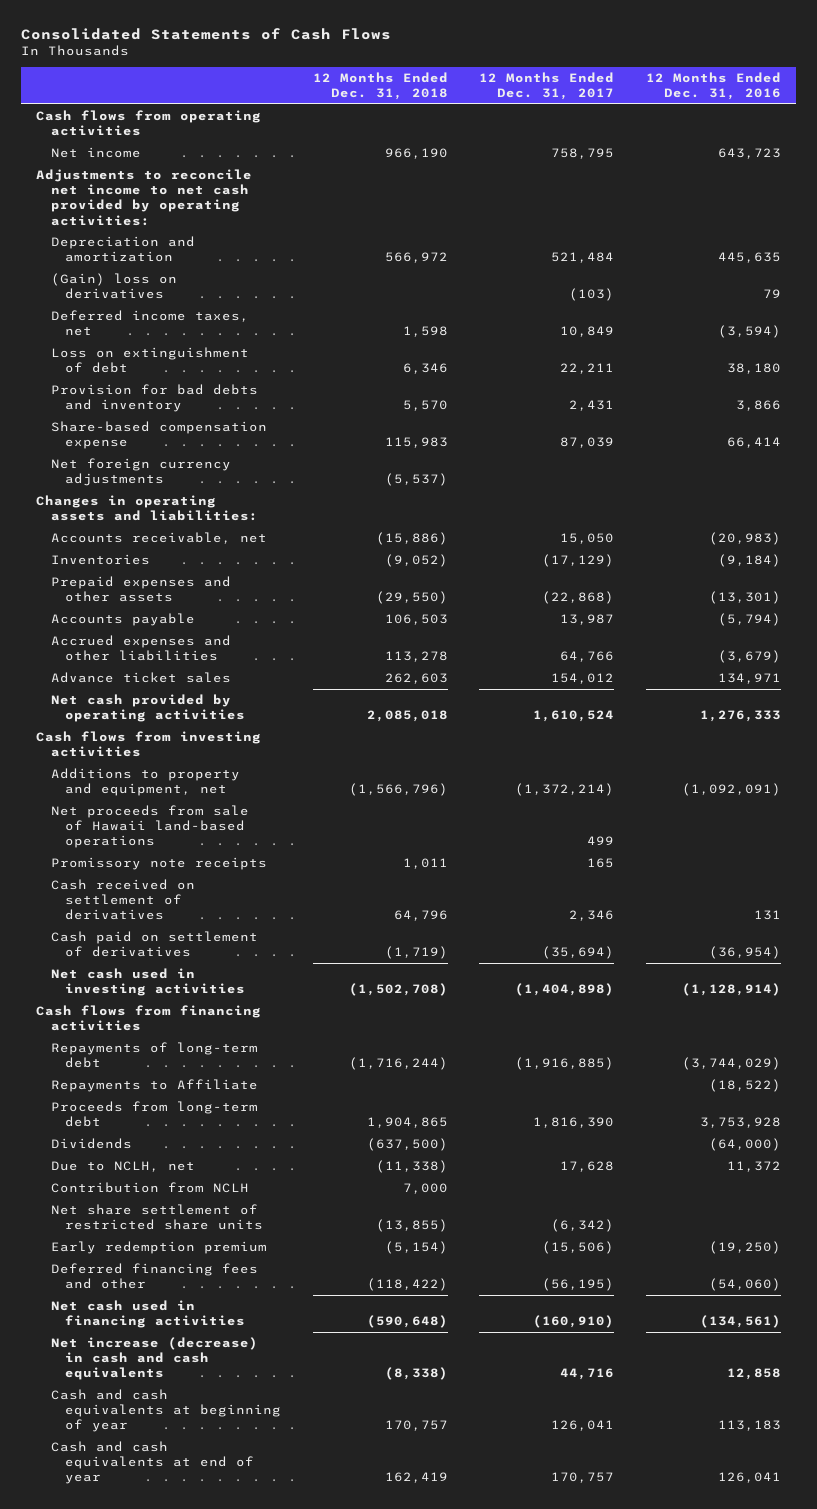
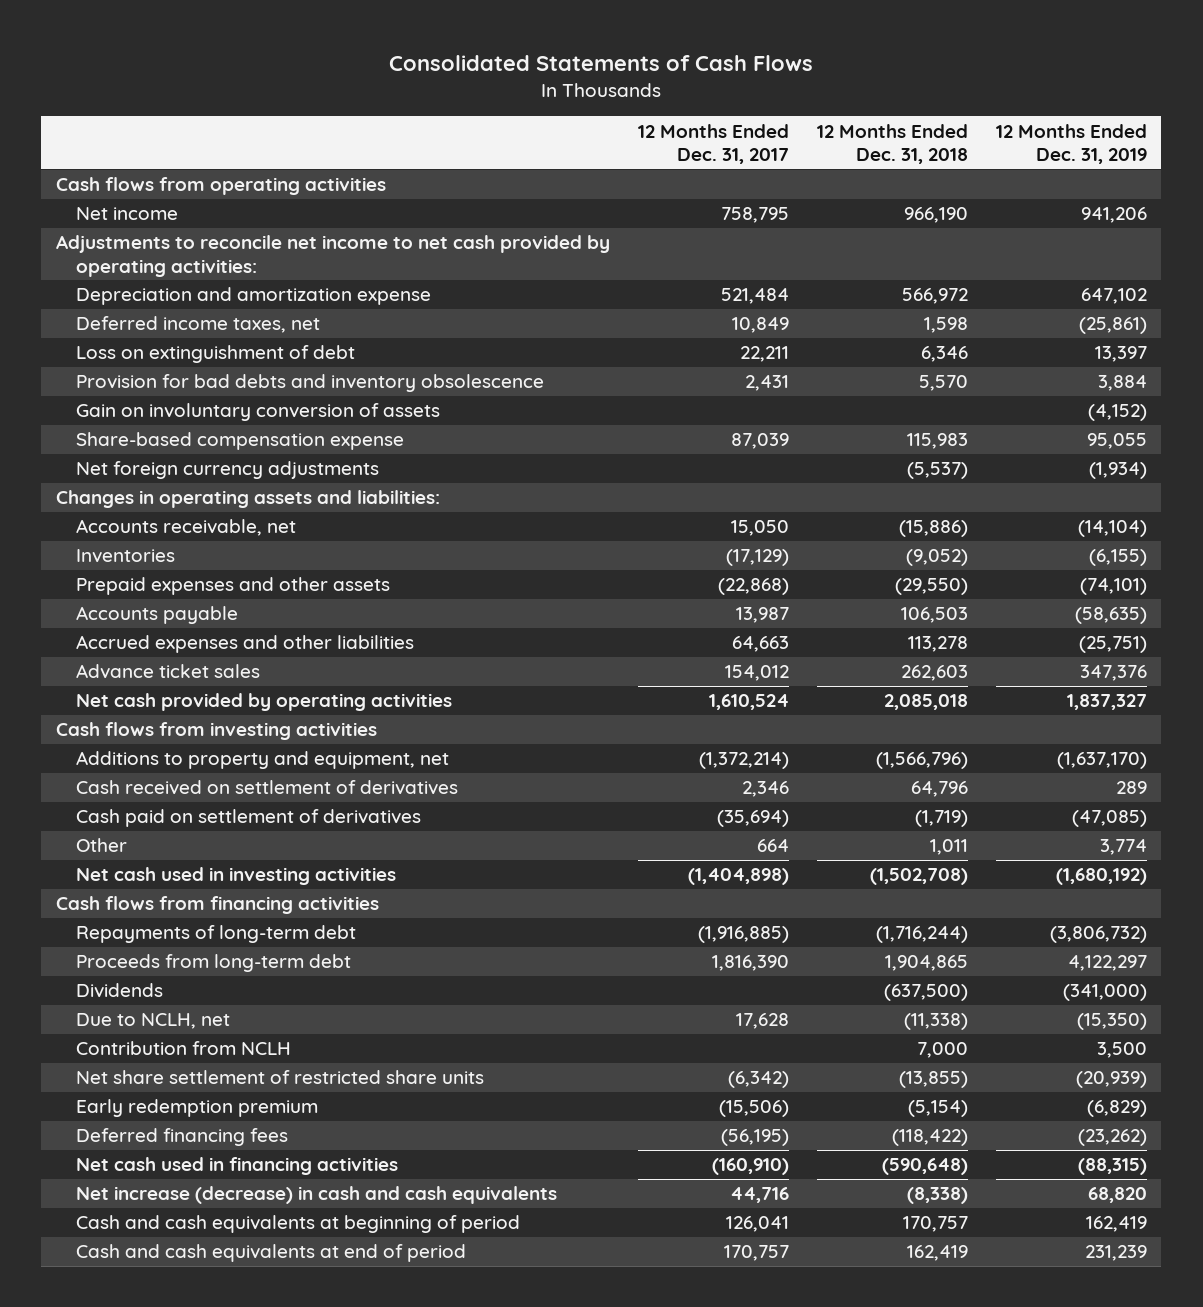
[645,71,781,101] 12 Months Ended Dec. 31, 2016 -> none
none -> [995,123,1147,165] 12 Months Ended Dec. 31, 2019
[50,273,177,300] (Gain) loss on derivatives -> none
[50,236,195,263] Depreciation and amortization -> [76,287,432,306] Depreciation and amortization expense
[50,384,258,413] Provision for bad debts and inventory -> [76,374,545,393] Provision for bad debts and inventory obsolescence
none -> [76,403,441,422] Gain on involuntary conversion of assets
[560,651,615,663] 64,766 -> [731,636,789,653] 64,663
[50,805,249,849] Net proceeds from sale of Hawaii land-based operations -> none
[50,857,267,871] Promissory note receipts -> none
none -> [76,838,128,853] Other
[50,1079,258,1093] Repayments to Affiliate -> none
[50,1263,258,1290] Deferred financing fees and other -> [76,1128,289,1147] Deferred financing fees
[50,1389,282,1433] Cash and cash equivalents at beginning of year -> [76,1215,521,1234] Cash and cash equivalents at beginning of period
[50,1441,255,1485] Cash and cash equivalents at end of year -> [76,1244,467,1263] Cash and cash equivalents at end of period

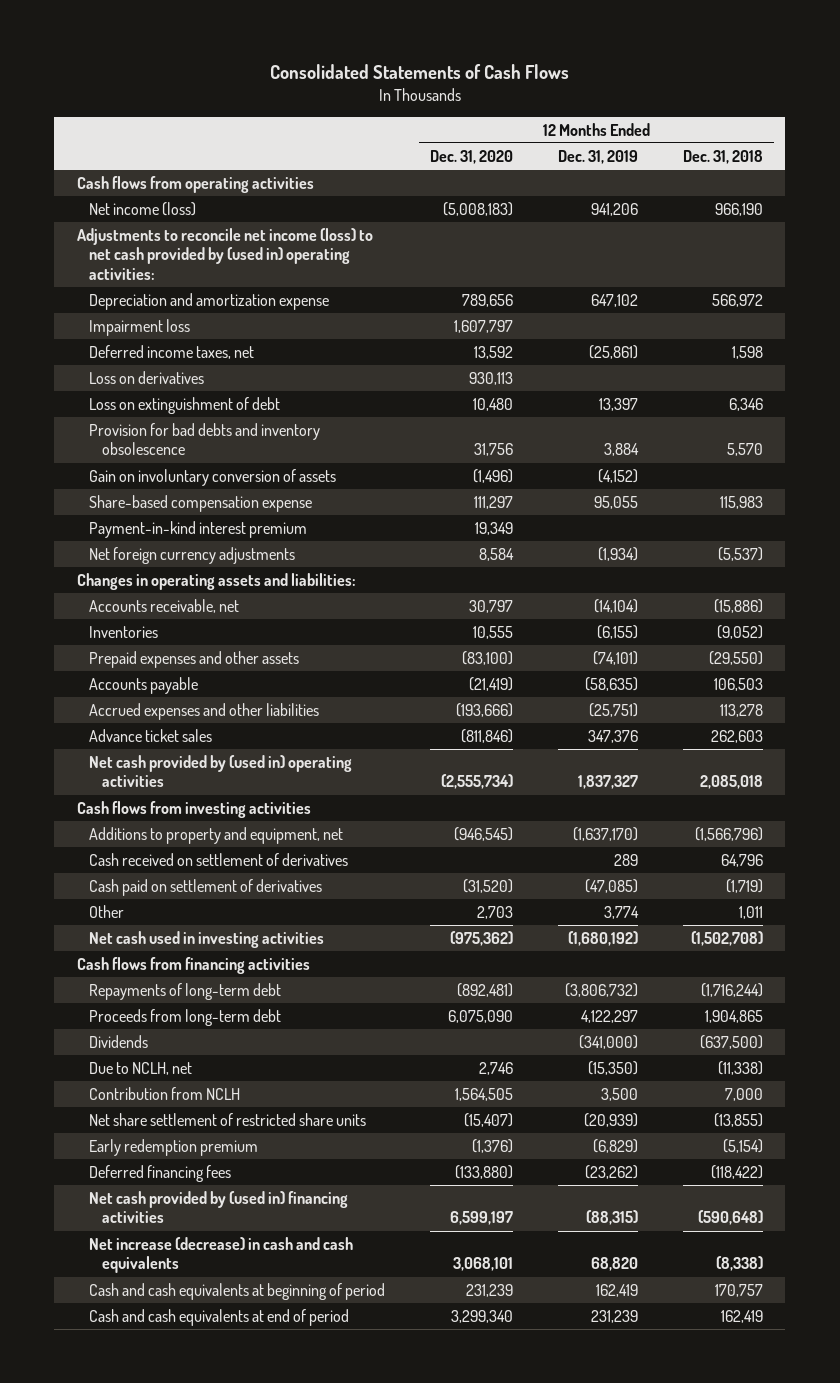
[637,123,789,165] 12 Months Ended Dec. 31, 2017 -> none
none -> [430,149,514,164] Dec. 31, 2020
[76,207,179,221] Net income -> [89,201,197,216] Net income (loss)
[55,235,610,277] Adjustments to reconcile net income to net cash provided by operating activities: -> [76,227,373,280] Adjustments to reconcile net income (loss) to net cash provided by (used in) operating activities:
none -> [89,318,191,336] Impairment loss
none -> [89,370,205,384] Loss on derivatives
none -> [89,520,308,538] Payment-in-kind interest premium
[76,693,453,712] Net cash provided by operating activities -> [89,754,353,788] Net cash provided by (used in) operating activities
[76,1157,399,1176] Net cash used in financing activities -> [89,1190,349,1224] Net cash provided by (used in) financing activities

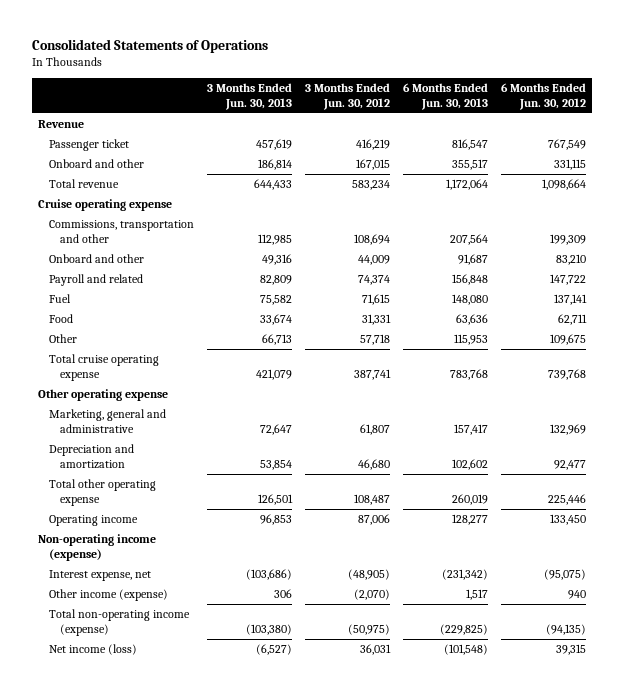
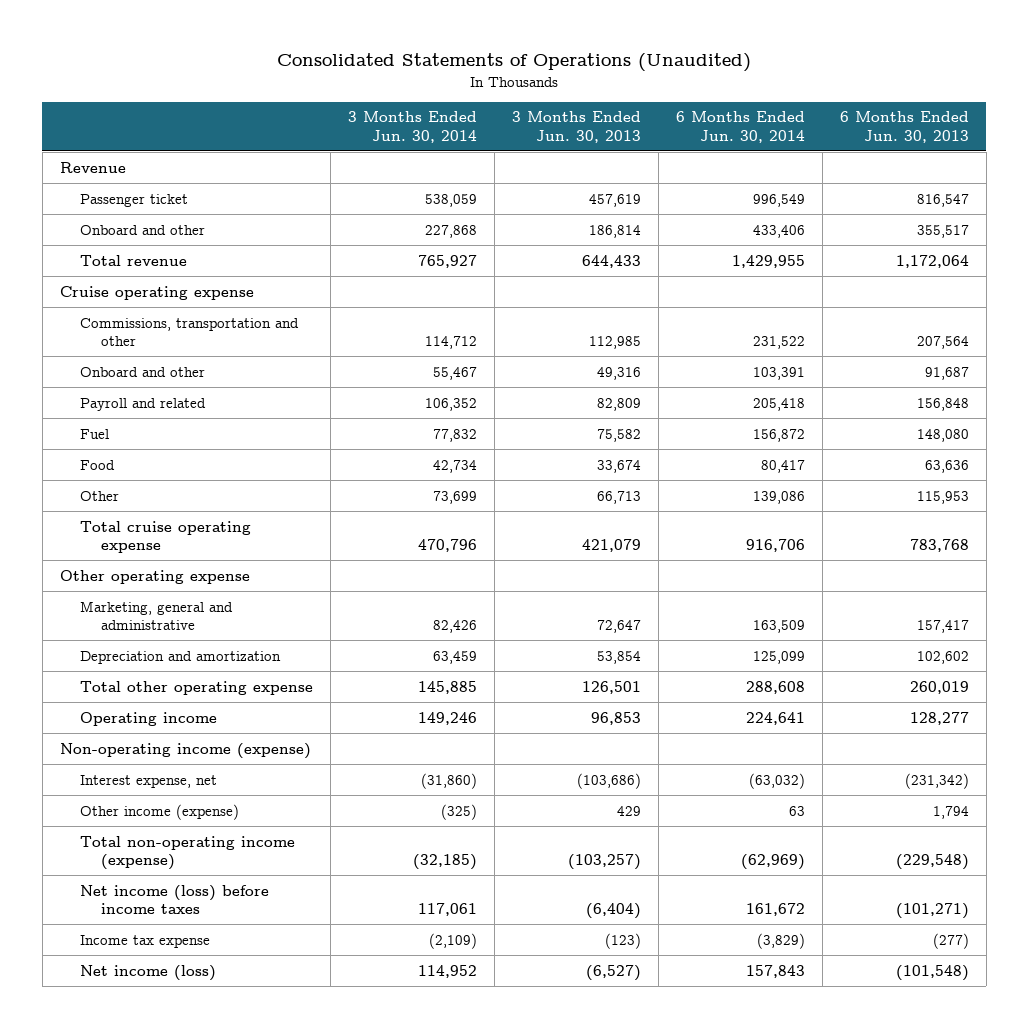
[31,39,268,54] Consolidated Statements of Operations -> [277,52,752,72] Consolidated Statements of Operations (Unaudited)
[304,83,390,110] 3 Months Ended Jun. 30, 2012 -> none
[500,83,586,110] 6 Months Ended Jun. 30, 2012 -> none
none -> [348,111,478,143] 3 Months Ended Jun. 30, 2014
none -> [675,111,805,143] 6 Months Ended Jun. 30, 2014
[273,589,292,599] 306 -> [616,805,641,816] 429
[465,589,488,601] 1,517 -> [932,805,969,819] 1,794
[245,623,292,635] (103,380) -> [567,854,641,871] (103,257)
[439,623,488,635] (229,825) -> [895,854,969,871] (229,548)
none -> [80,884,270,915] Net income (loss) before income taxes
none -> [80,934,211,948] Income tax expense

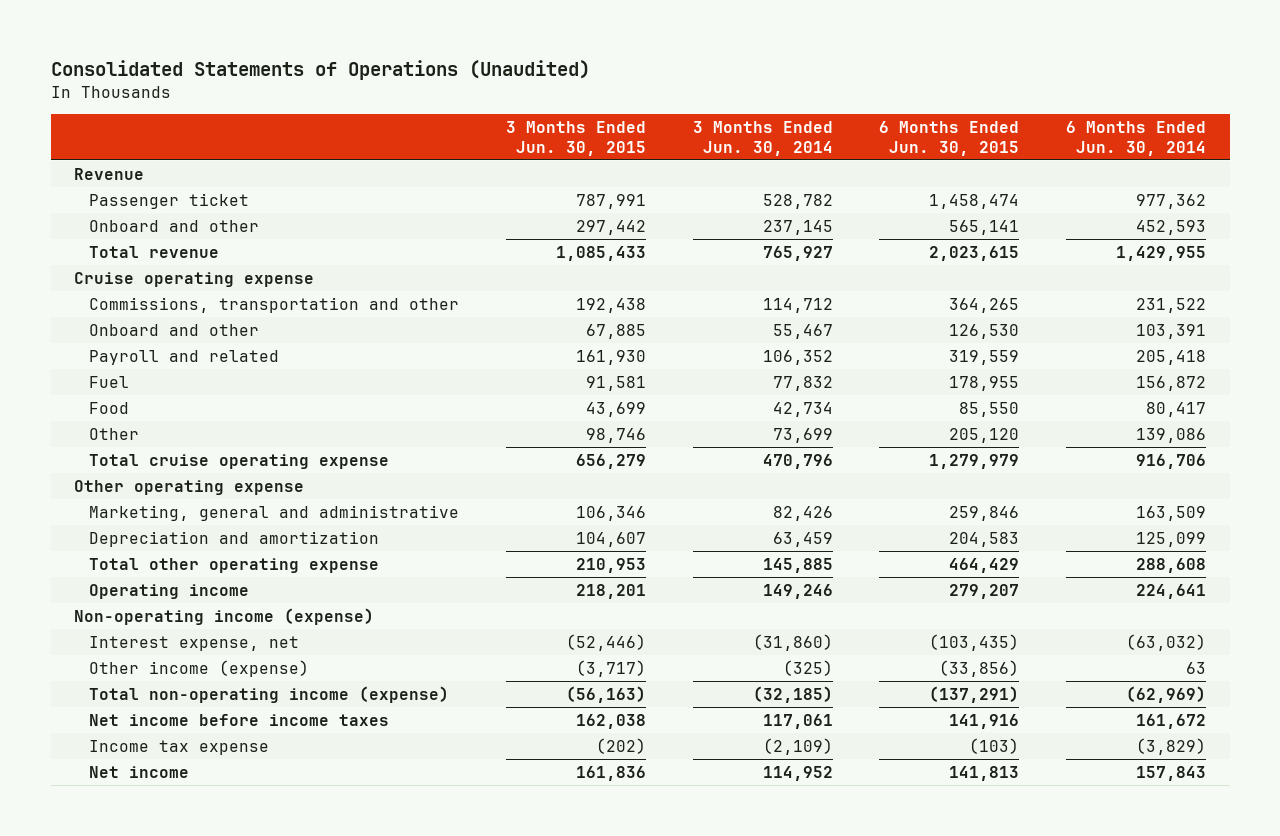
[511,111,641,143] 3 Months Ended Jun. 30, 2013 -> none
[839,111,969,143] 6 Months Ended Jun. 30, 2013 -> none
none -> [505,120,646,156] 3 Months Ended Jun. 30, 2015
none -> [879,120,1020,156] 6 Months Ended Jun. 30, 2015
[425,193,478,207] 538,059 -> [762,194,833,210] 528,782
[752,193,805,207] 996,549 -> [1136,194,1207,210] 977,362
[425,224,478,238] 227,868 -> [762,220,833,236] 237,145
[752,224,805,238] 433,406 -> [1136,220,1207,236] 452,593
[80,884,270,915] Net income (loss) before income taxes -> [89,714,390,727] Net income before income taxes
[80,964,217,981] Net income (loss) -> [89,766,190,779] Net income

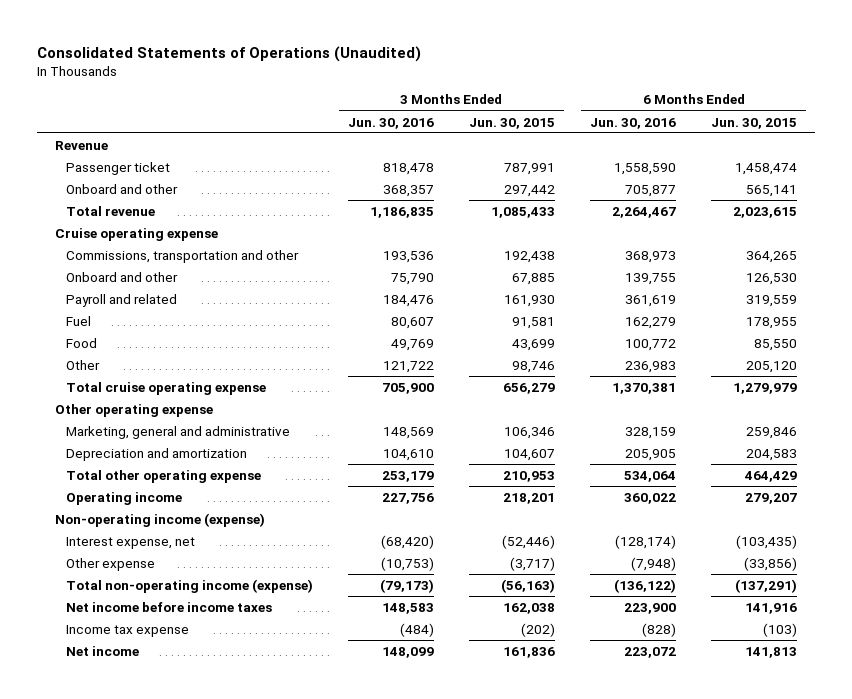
[692,120,833,156] 3 Months Ended Jun. 30, 2014 -> none
[1066,120,1207,156] 6 Months Ended Jun. 30, 2014 -> none
none -> [347,117,434,129] Jun. 30, 2016
none -> [590,117,677,129] Jun. 30, 2016
[89,660,310,678] Other income (expense) -> [65,557,155,571] Other expense

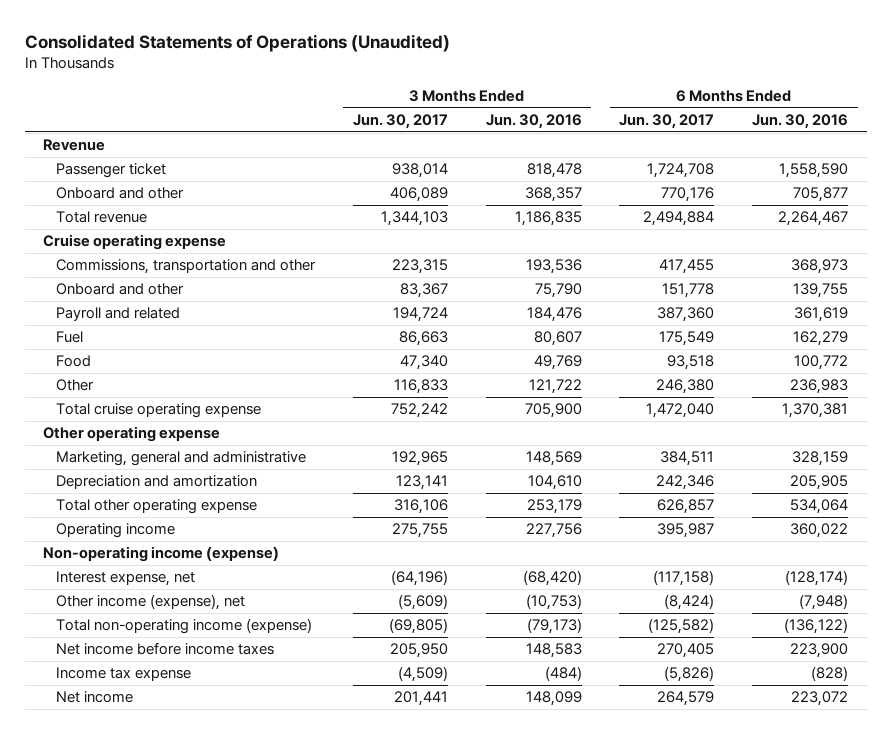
[469,117,556,129] Jun. 30, 2015 -> none
[711,117,798,129] Jun. 30, 2015 -> none
none -> [352,114,448,130] Jun. 30, 2017
none -> [619,114,715,130] Jun. 30, 2017
[65,557,155,571] Other expense -> [56,594,246,611] Other income (expense), net

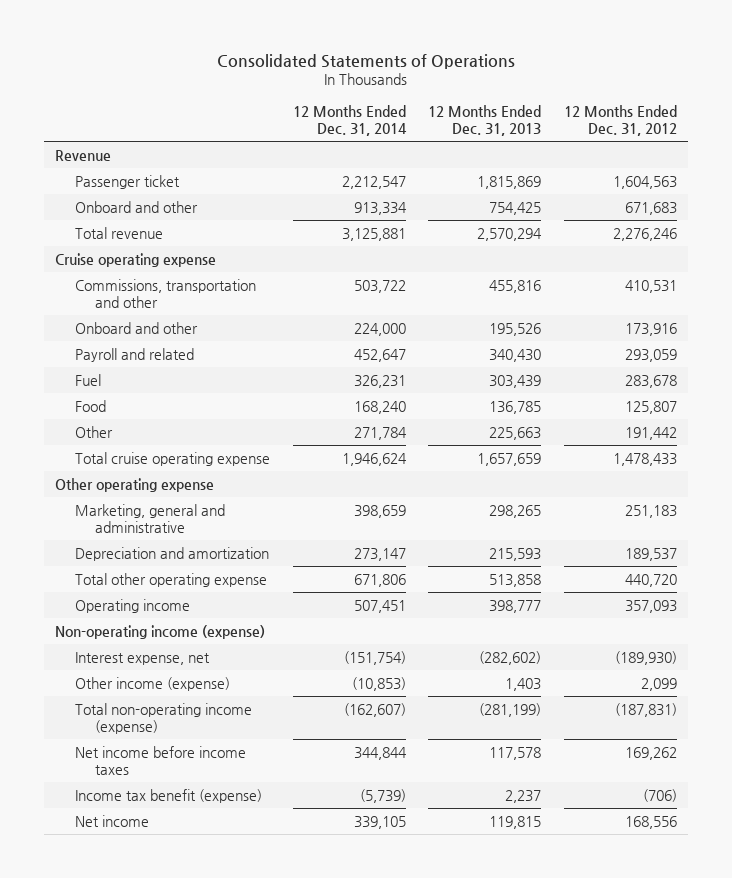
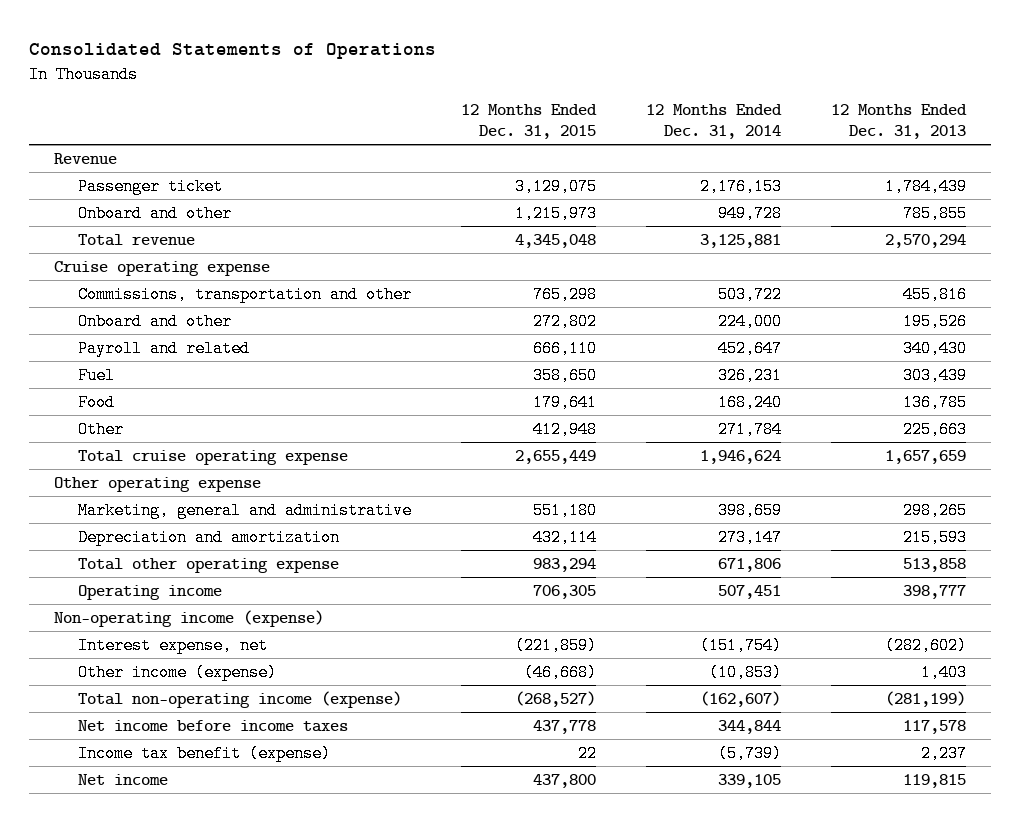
[563,104,677,136] 12 Months Ended Dec. 31, 2012 -> none
none -> [461,103,598,139] 12 Months Ended Dec. 31, 2015
[341,175,406,189] 2,212,547 -> [700,177,783,195] 2,176,153
[477,175,542,189] 1,815,869 -> [885,177,968,195] 1,784,439
[353,201,407,215] 913,334 -> [718,204,783,222] 949,728
[489,201,542,215] 754,425 -> [903,204,968,222] 785,855

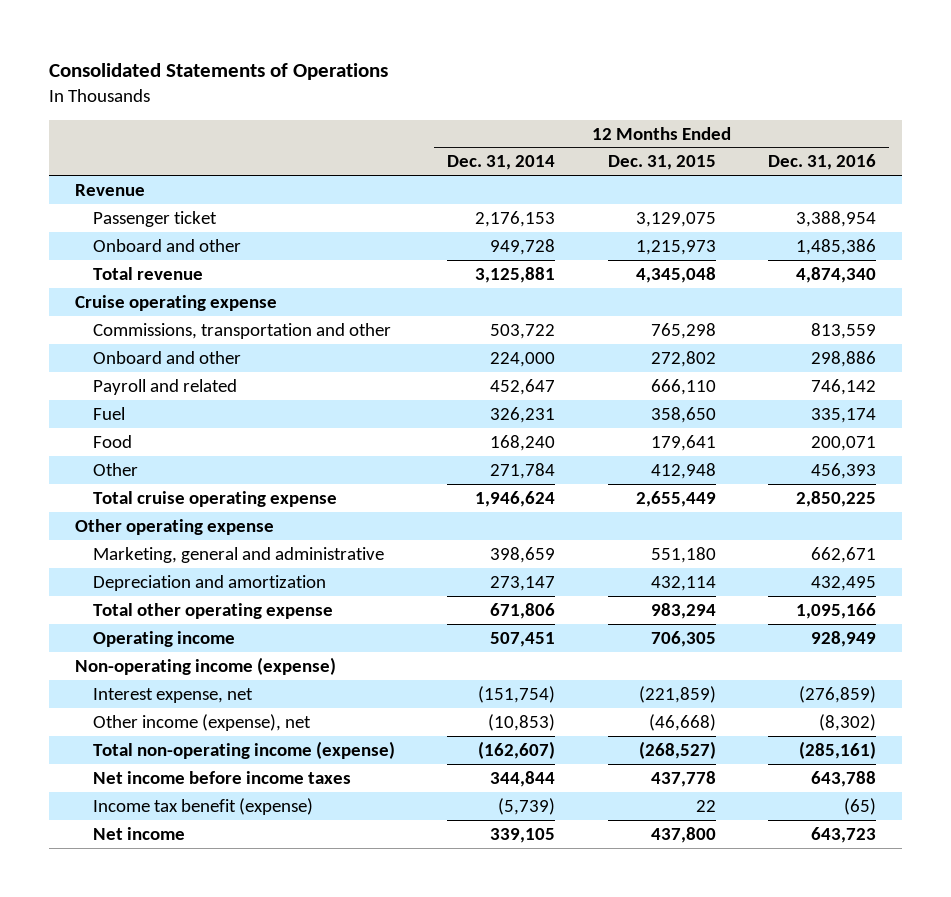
[831,103,968,139] 12 Months Ended Dec. 31, 2013 -> none
none -> [767,154,876,171] Dec. 31, 2016
[78,663,278,681] Other income (expense) -> [92,713,311,731] Other income (expense), net

